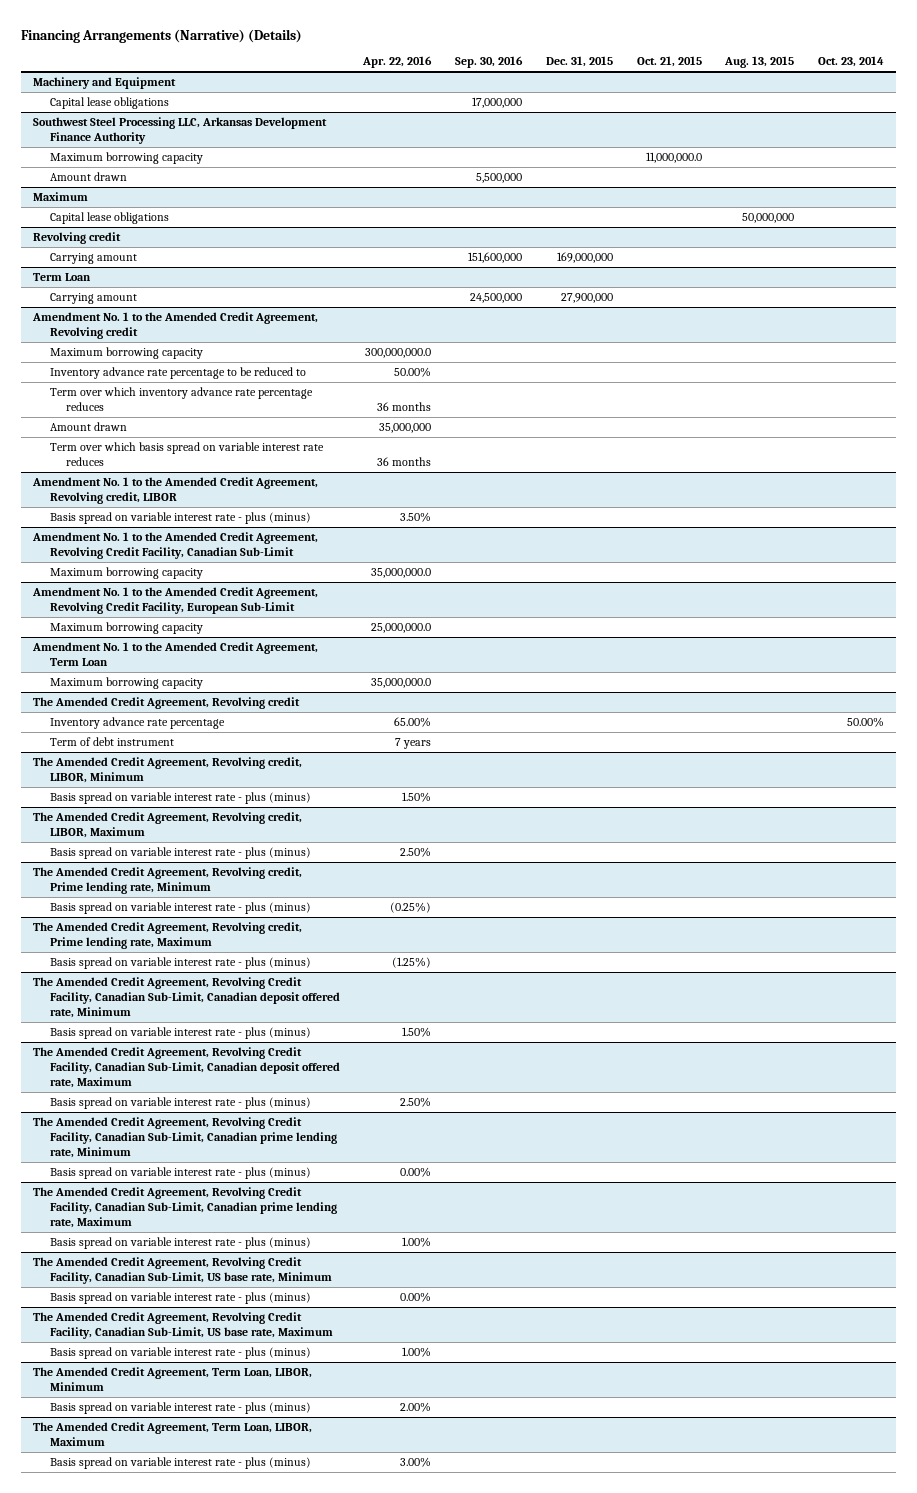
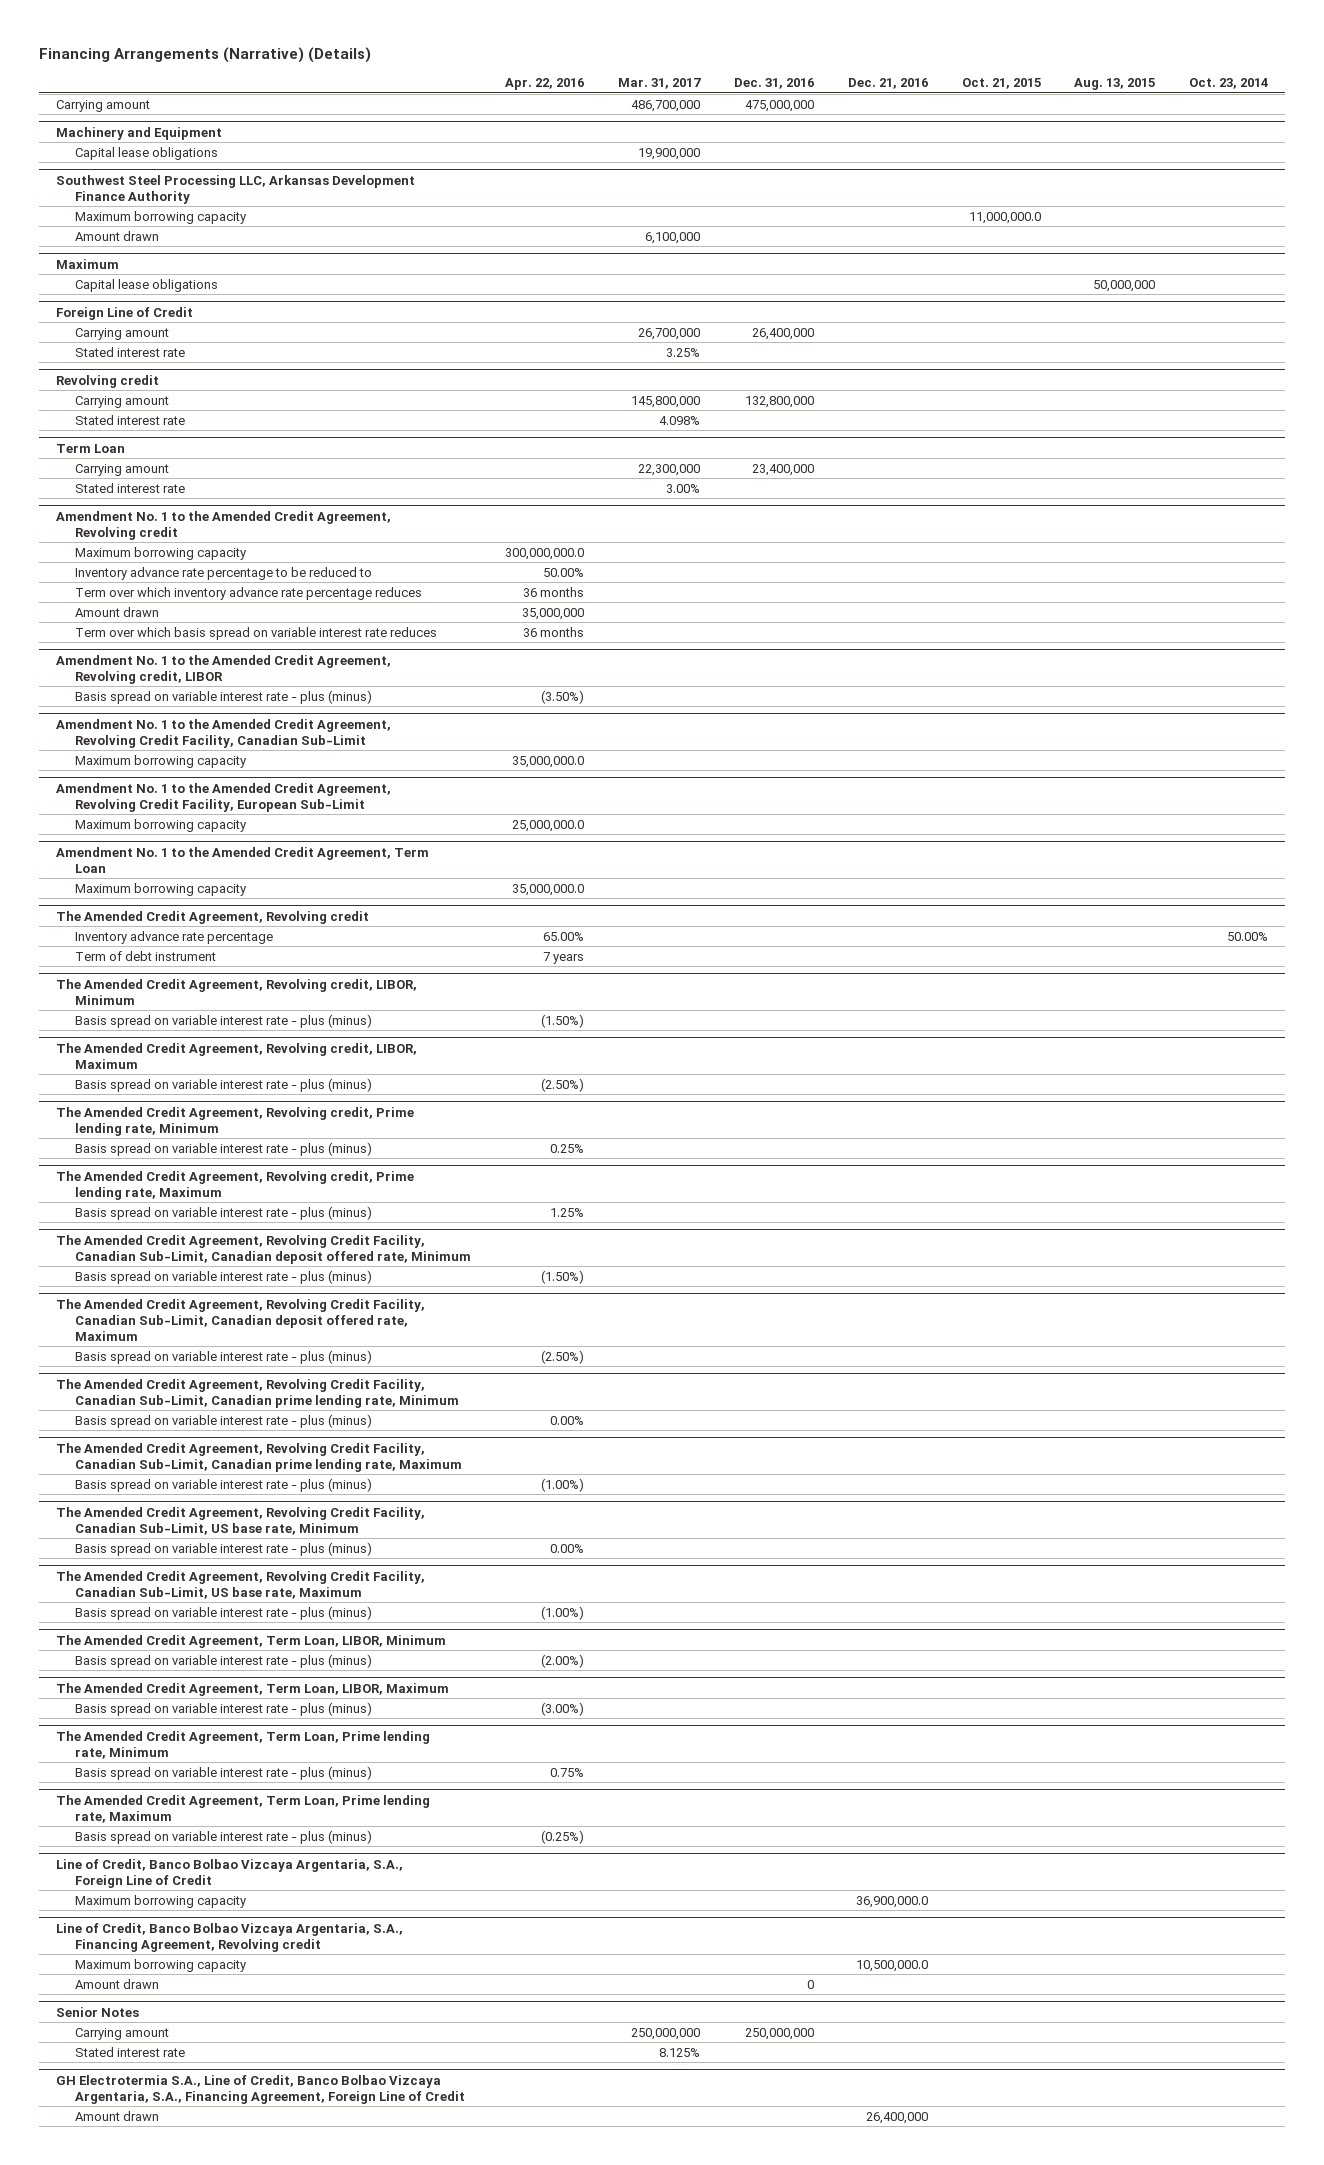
[455,56,524,69] Sep. 30, 2016 -> none
[545,56,613,68] Dec. 31, 2015 -> none
none -> [618,78,702,90] Mar. 31, 2017
none -> [733,78,814,90] Dec. 31, 2016
none -> [847,78,928,90] Dec. 21, 2016
none -> [55,99,150,112] Carrying amount
none -> [55,306,193,320] Foreign Line of Credit
none -> [75,327,170,340] Carrying amount
none -> [75,346,186,357] Stated interest rate
none -> [75,414,186,425] Stated interest rate
none -> [75,482,186,493] Stated interest rate
[400,511,432,522] 3.50% -> [541,689,585,704] (3.50%)
[402,791,432,802] 1.50% -> [541,1013,585,1028] (1.50%)
[400,846,432,857] 2.50% -> [541,1077,585,1092] (2.50%)
[390,901,432,913] (0.25%) -> [550,1143,585,1153] 0.25%
[392,956,432,968] (1.25%) -> [550,1207,585,1217] 1.25%
[402,1026,432,1037] 1.50% -> [541,1269,585,1284] (1.50%)
[400,1096,432,1107] 2.50% -> [541,1349,585,1364] (2.50%)
[402,1236,432,1247] 1.00% -> [541,1477,585,1492] (1.00%)
[402,1346,432,1357] 1.00% -> [541,1605,585,1620] (1.00%)
[400,1401,432,1412] 2.00% -> [541,1653,585,1668] (2.00%)
[400,1456,432,1467] 3.00% -> [541,1701,585,1716] (3.00%)
none -> [55,1730,430,1759] The Amended Credit Agreement, Term Loan, Prime lending rate, Minimum
none -> [75,1765,373,1780] Basis spread on variable interest rate - plus (minus)
none -> [55,1794,430,1823] The Amended Credit Agreement, Term Loan, Prime lending rate, Maximum
none -> [75,1829,373,1844] Basis spread on variable interest rate - plus (minus)
none -> [55,1858,403,1888] Line of Credit, Banco Bolbao Vizcaya Argentaria, S.A., Foreign Line of Credit
none -> [75,1894,247,1908] Maximum borrowing capacity
none -> [55,1922,403,1952] Line of Credit, Banco Bolbao Vizcaya Argentaria, S.A., Financing Agreement, Revolving credit
none -> [75,1958,247,1972] Maximum borrowing capacity
none -> [75,1978,160,1989] Amount drawn
none -> [55,2006,139,2017] Senior Notes
none -> [75,2027,170,2040] Carrying amount
none -> [75,2046,186,2057] Stated interest rate
none -> [55,2074,466,2104] GH Electrotermia S.A., Line of Credit, Banco Bolbao Vizcaya Argentaria, S.A., Financing Agreement, Foreign Line of Credit
none -> [75,2110,160,2121] Amount drawn

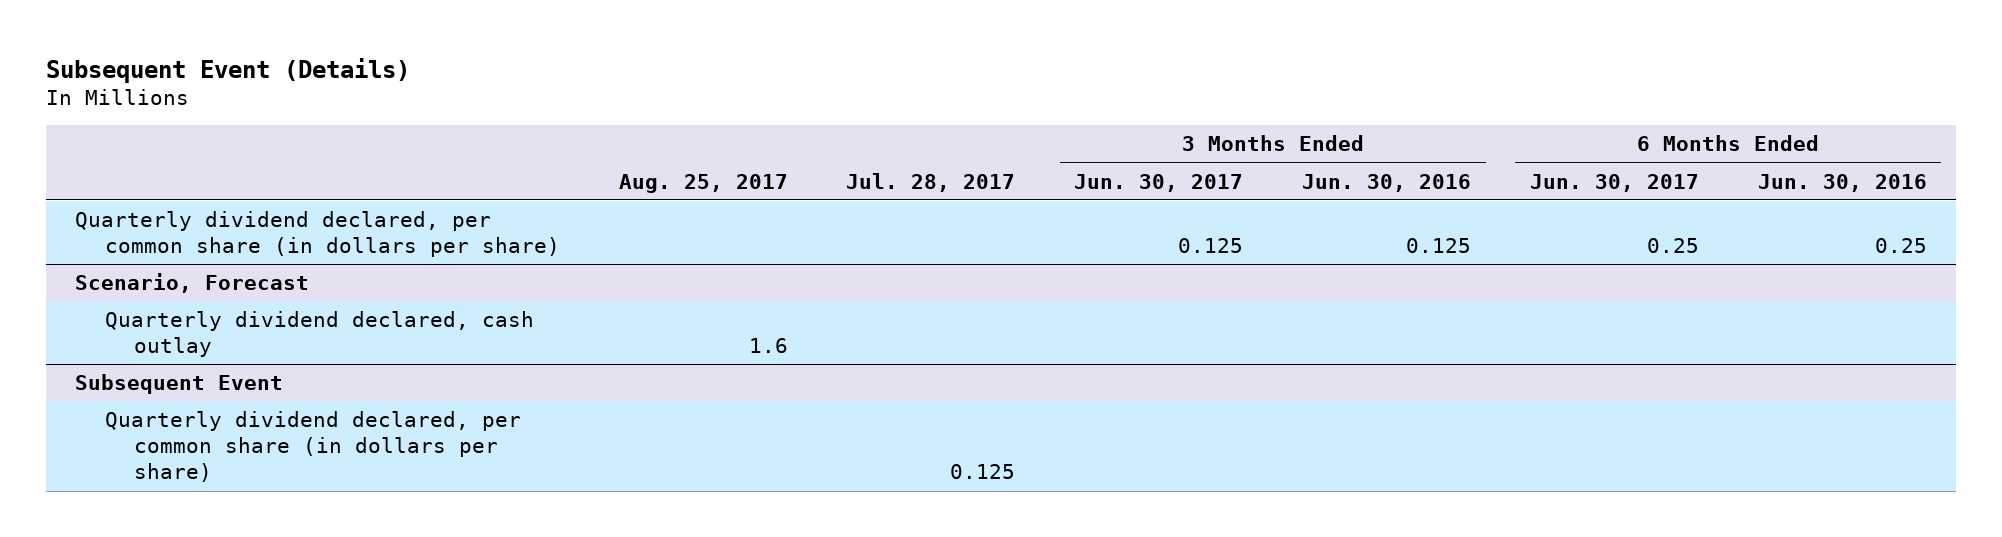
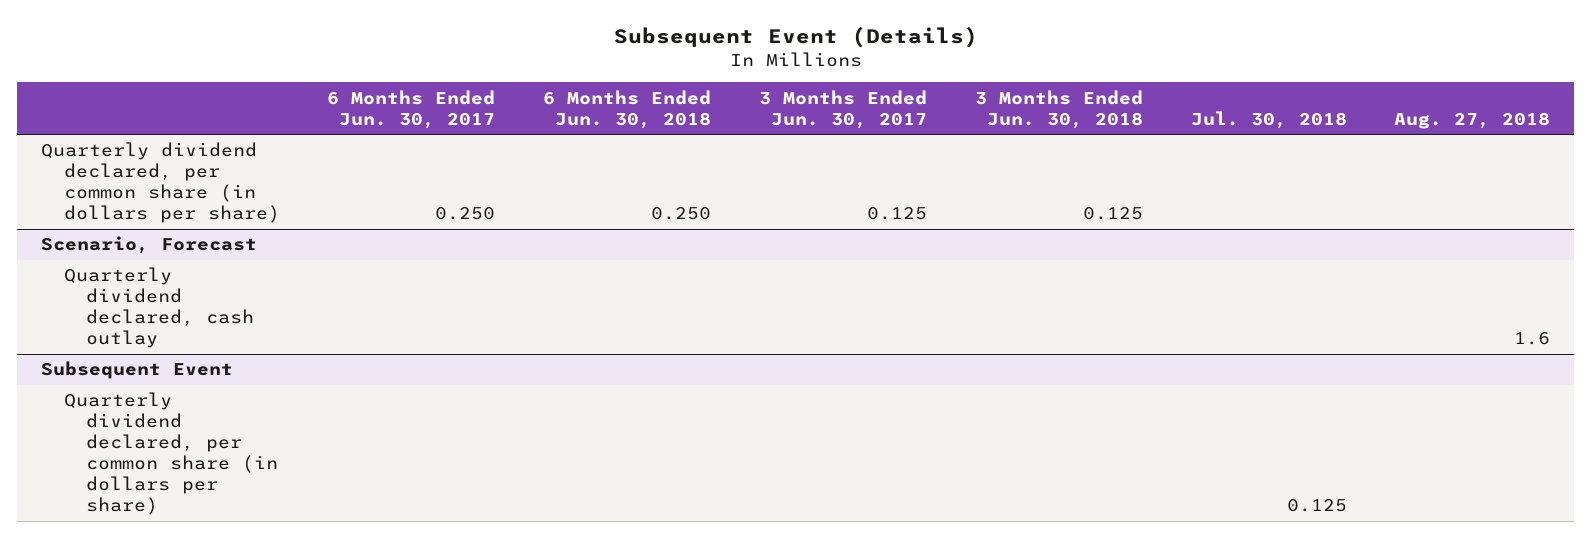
[618,173,788,193] Aug. 25, 2017 -> none
[846,172,1016,192] Jul. 28, 2017 -> none
[1301,173,1471,192] Jun. 30, 2016 -> none
[1757,173,1927,192] Jun. 30, 2016 -> none
none -> [543,89,712,129] 6 Months Ended Jun. 30, 2018
none -> [974,89,1143,129] 3 Months Ended Jun. 30, 2018
none -> [1190,110,1347,129] Jul. 30, 2018
none -> [1394,111,1551,129] Aug. 27, 2018
[1646,238,1699,254] 0.25 -> [435,207,496,221] 0.250

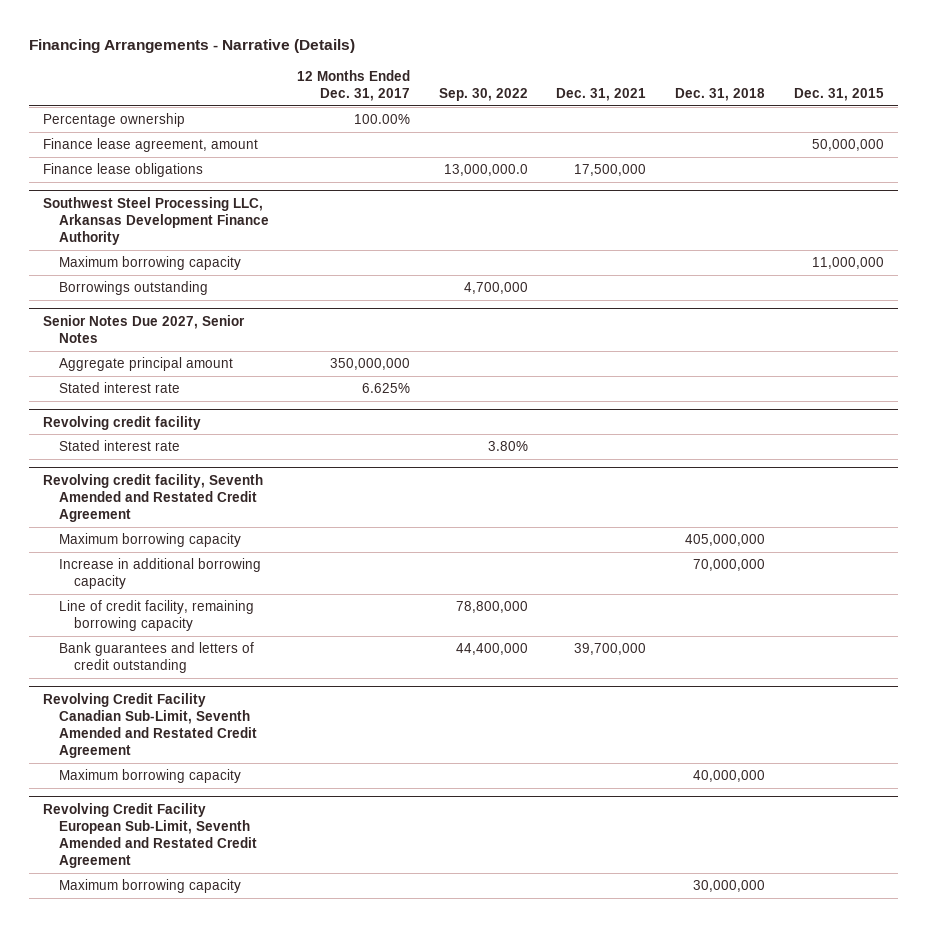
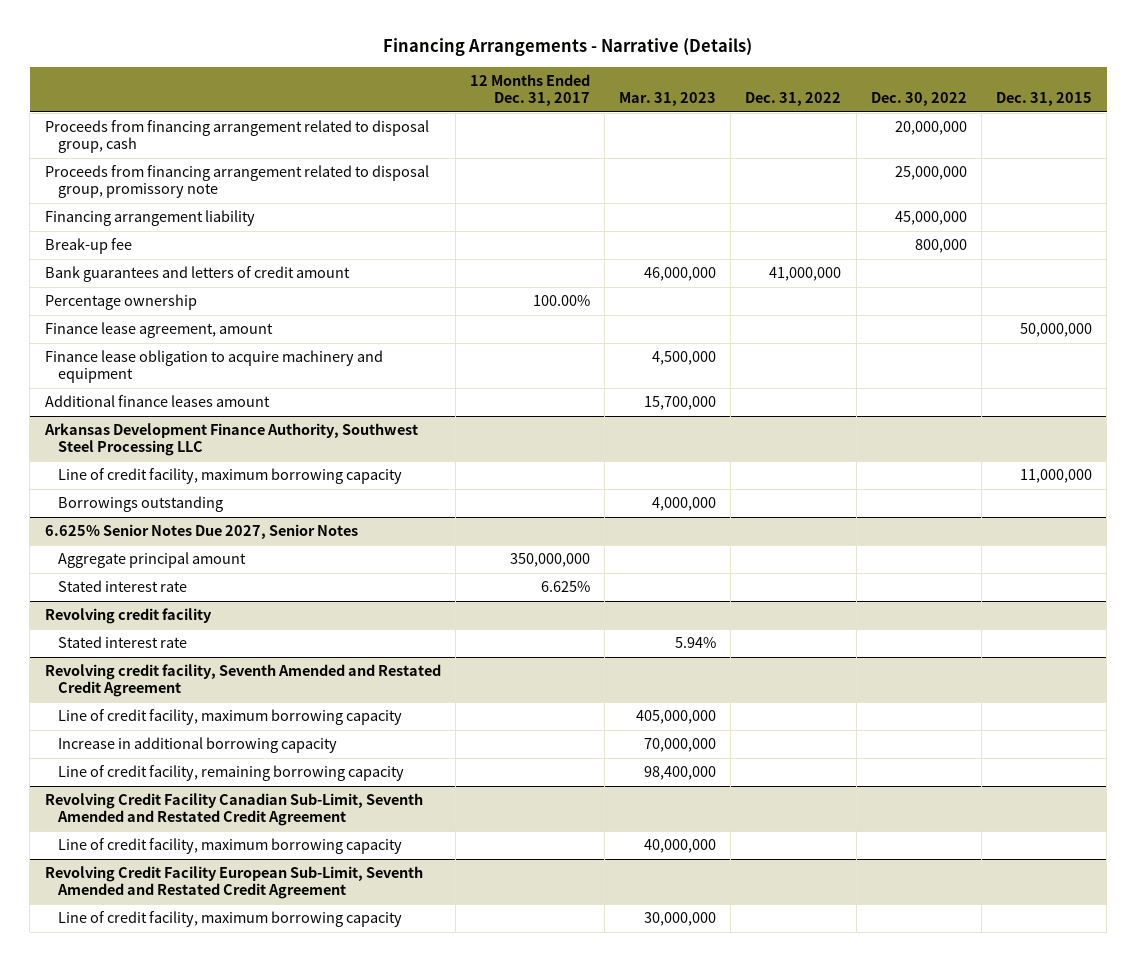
[438,88,528,102] Sep. 30, 2022 -> none
[556,88,647,102] Dec. 31, 2021 -> none
[674,88,765,102] Dec. 31, 2018 -> none
none -> [619,92,717,107] Mar. 31, 2023
none -> [745,92,842,107] Dec. 31, 2022
none -> [870,92,967,107] Dec. 30, 2022
none -> [44,120,429,154] Proceeds from financing arrangement related to disposal group, cash
none -> [44,165,429,199] Proceeds from financing arrangement related to disposal group, promissory note
none -> [44,210,255,227] Financing arrangement liability
none -> [44,238,132,255] Break-up fee
none -> [44,266,350,283] Bank guarantees and letters of credit amount
[43,163,204,178] Finance lease obligations -> none
none -> [44,350,383,384] Finance lease obligation to acquire machinery and equipment
none -> [44,395,270,408] Additional finance leases amount
[43,196,269,246] Southwest Steel Processing LLC, Arkansas Development Finance Authority -> [43,423,418,457] Arkansas Development Finance Authority, Southwest Steel Processing LLC
[58,256,241,271] Maximum borrowing capacity -> [58,468,403,485] Line of credit facility, maximum borrowing capacity
[43,314,246,343] Senior Notes Due 2027, Senior Notes -> [44,524,358,540] 6.625% Senior Notes Due 2027, Senior Notes
[58,533,241,548] Maximum borrowing capacity -> [58,709,403,726] Line of credit facility, maximum borrowing capacity
[58,642,254,674] Bank guarantees and letters of credit outstanding -> none
[58,769,241,784] Maximum borrowing capacity -> [58,838,403,855] Line of credit facility, maximum borrowing capacity
[58,879,241,894] Maximum borrowing capacity -> [58,911,403,928] Line of credit facility, maximum borrowing capacity

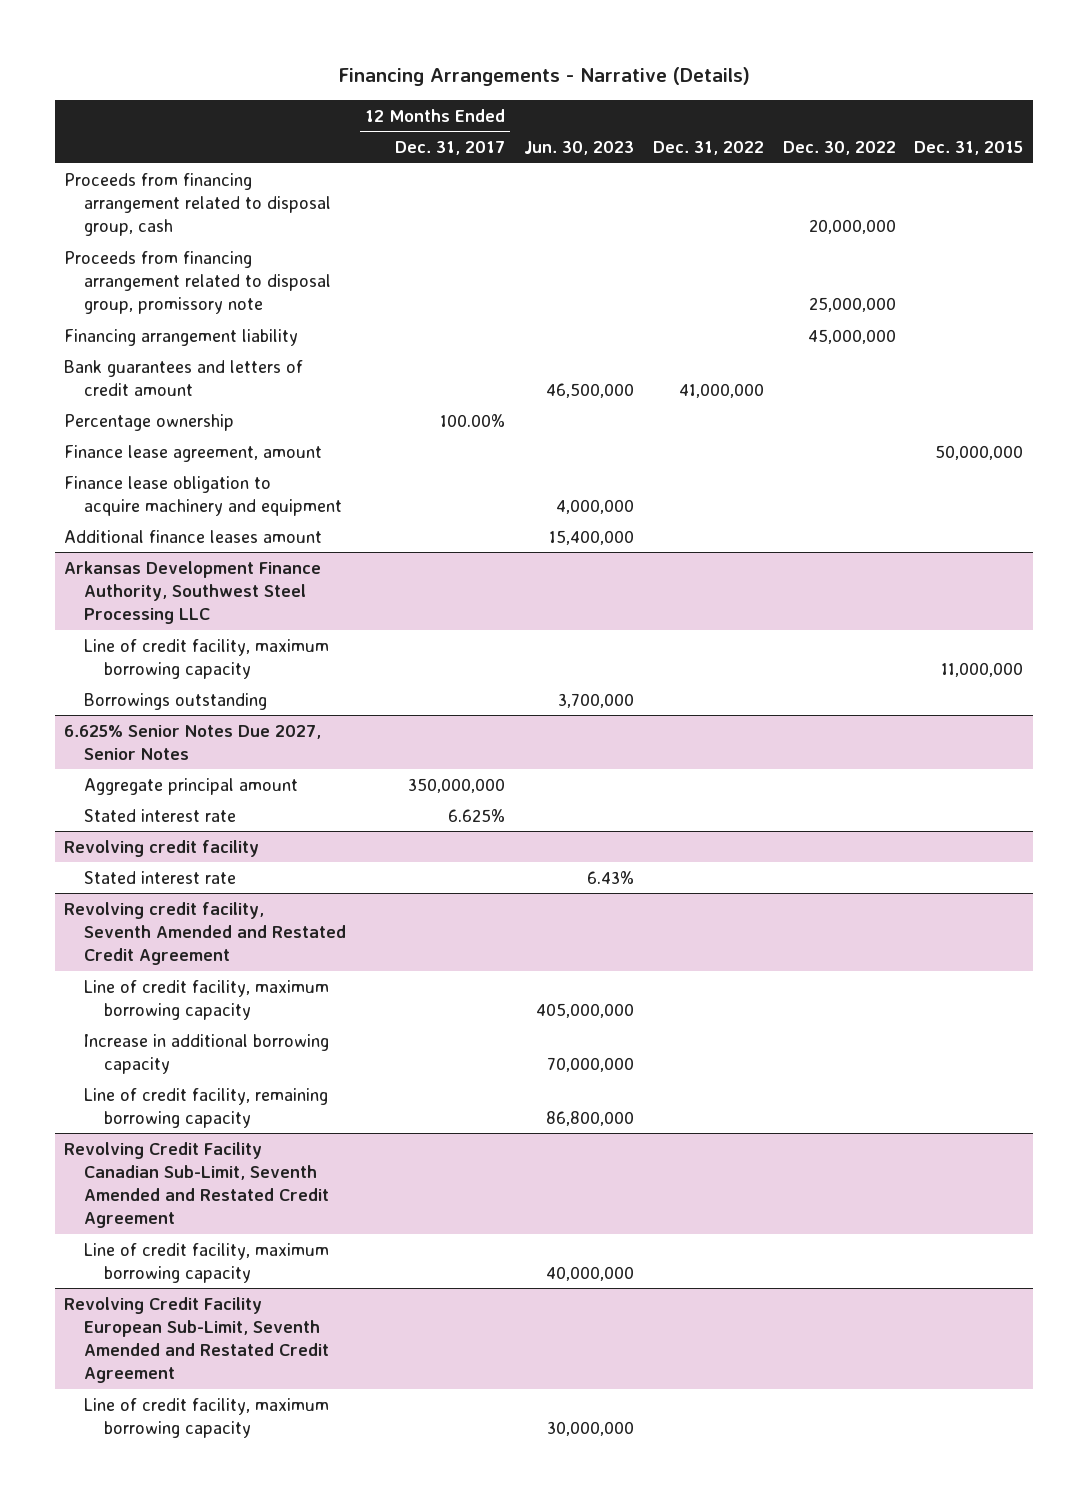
[619,92,717,107] Mar. 31, 2023 -> none
none -> [523,141,634,156] Jun. 30, 2023
[44,238,132,255] Break-up fee -> none

